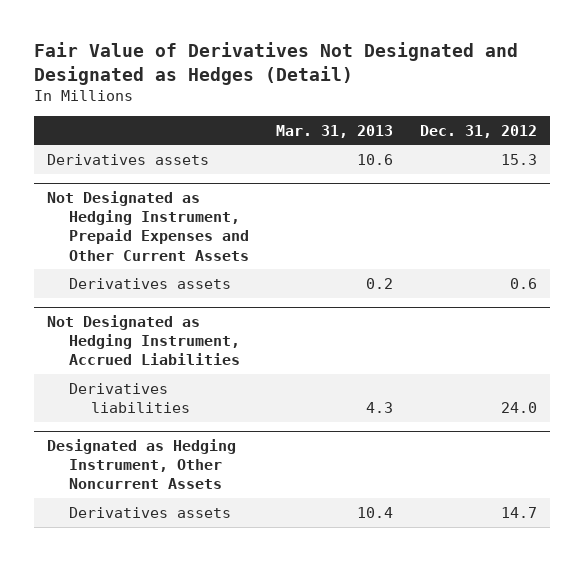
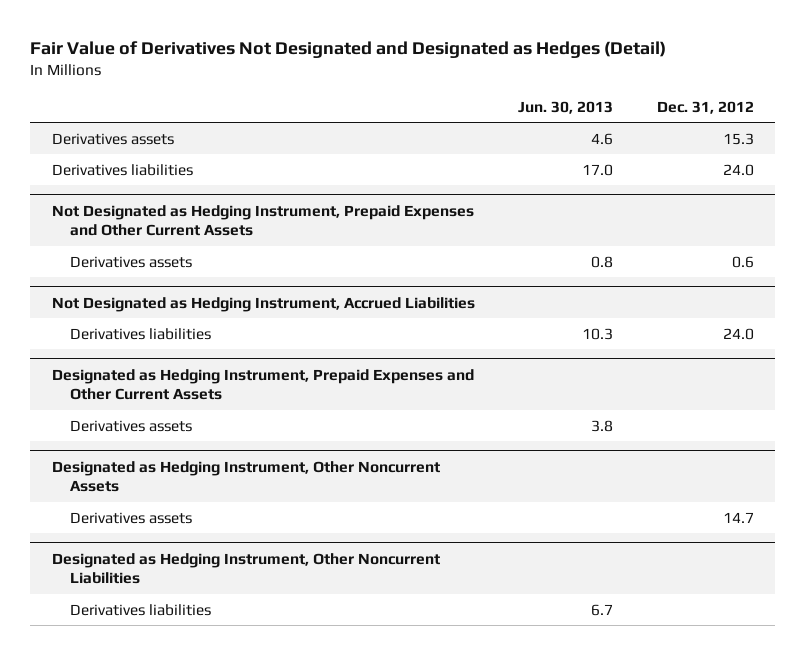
[275,124,393,138] Mar. 31, 2013 -> none
none -> [518,100,614,114] Jun. 30, 2013
none -> [51,163,193,176] Derivatives liabilities
none -> [51,368,474,401] Designated as Hedging Instrument, Prepaid Expenses and Other Current Assets
none -> [70,419,193,432] Derivatives assets
none -> [51,552,440,585] Designated as Hedging Instrument, Other Noncurrent Liabilities
none -> [70,603,212,616] Derivatives liabilities

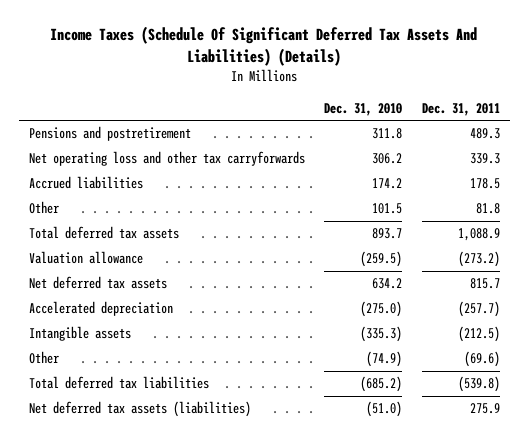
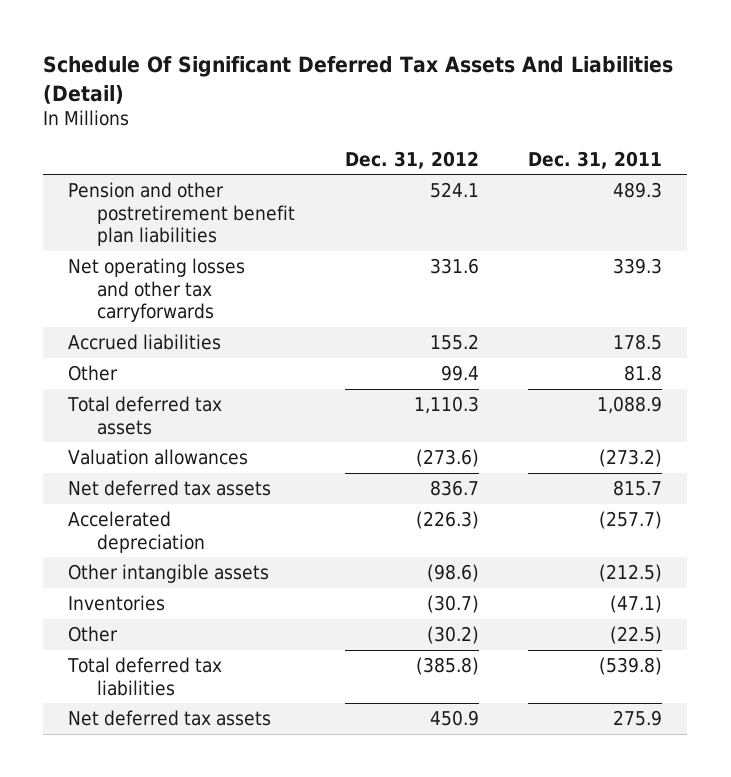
[50,26,478,67] Income Taxes (Schedule Of Significant Deferred Tax Assets And Liabilities) (Details) -> [43,55,674,104] Schedule Of Significant Deferred Tax Assets And Liabilities (Detail)
[324,102,403,116] Dec. 31, 2010 -> none
none -> [344,150,479,169] Dec. 31, 2012
[28,126,191,142] Pensions and postretirement -> [68,182,295,246] Pension and other postretirement benefit plan liabilities
[28,151,305,167] Net operating loss and other tax carryforwards -> [68,258,246,322] Net operating losses and other tax carryforwards
[28,251,143,265] Valuation allowance -> [68,449,249,466] Valuation allowances
[28,326,131,342] Intangible assets -> [68,564,270,584] Other intangible assets
none -> [68,595,166,612] Inventories
[464,351,501,368] (69.6) -> [610,626,663,645] (22.5)
[28,401,251,418] Net deferred tax assets (liabilities) -> [68,710,272,727] Net deferred tax assets

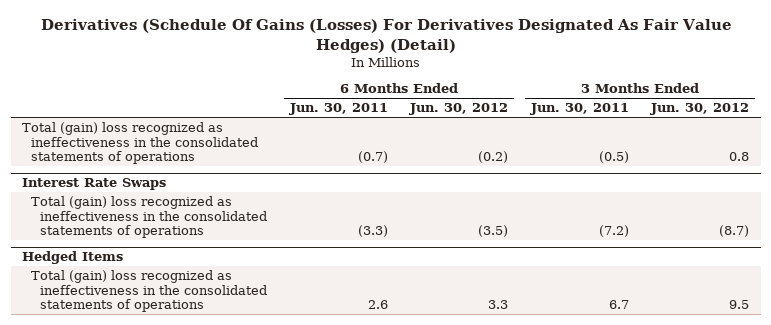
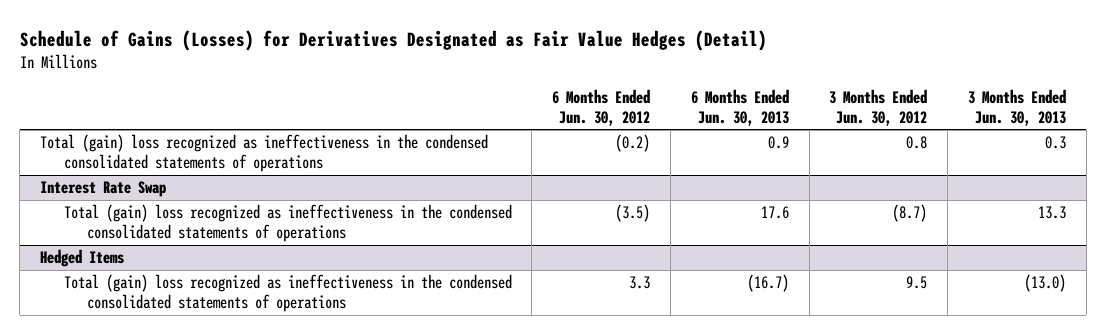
[40,19,732,53] Derivatives (Schedule Of Gains (Losses) For Derivatives Designated As Fair Value Hedges) (Detail) -> [19,29,767,51] Schedule of Gains (Losses) for Derivatives Designated as Fair Value Hedges (Detail)
[288,103,388,116] Jun. 30, 2011 -> none
[529,103,629,116] Jun. 30, 2011 -> none
none -> [690,88,789,126] 6 Months Ended Jun. 30, 2013
none -> [968,88,1067,126] 3 Months Ended Jun. 30, 2013
[22,122,259,164] Total (gain) loss recognized as ineffectiveness in the consolidated statements of operations -> [40,134,489,173] Total (gain) loss recognized as ineffectiveness in the condensed consolidated statements of operations
[22,178,167,191] Interest Rate Swaps -> [40,181,167,198] Interest Rate Swap
[31,196,268,238] Total (gain) loss recognized as ineffectiveness in the consolidated statements of operations -> [63,204,512,243] Total (gain) loss recognized as ineffectiveness in the condensed consolidated statements of operations
[31,270,268,312] Total (gain) loss recognized as ineffectiveness in the consolidated statements of operations -> [63,274,512,313] Total (gain) loss recognized as ineffectiveness in the condensed consolidated statements of operations

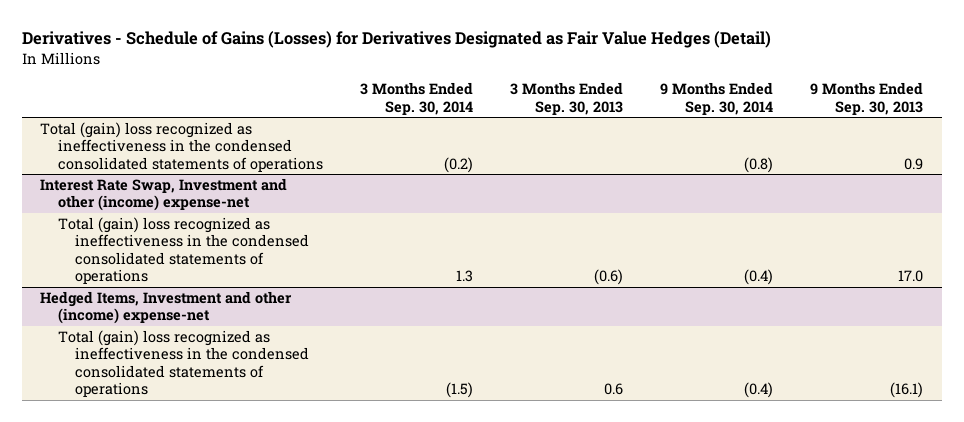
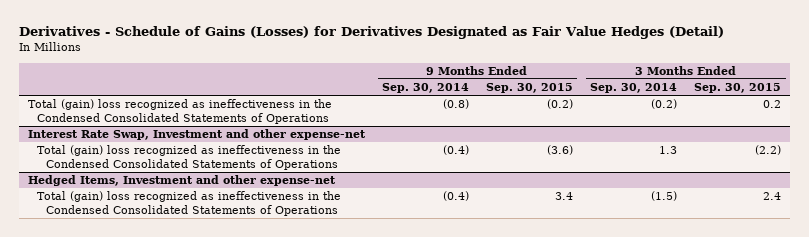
[509,82,623,115] 3 Months Ended Sep. 30, 2013 -> none
[810,82,924,115] 9 Months Ended Sep. 30, 2013 -> none
none -> [485,83,573,94] Sep. 30, 2015
none -> [694,83,782,94] Sep. 30, 2015
[40,121,323,172] Total (gain) loss recognized as ineffectiveness in the condensed consolidated statements of operations -> [27,99,332,124] Total (gain) loss recognized as ineffectiveness in the Condensed Consolidated Statements of Operations
[40,177,288,212] Interest Rate Swap, Investment and other (income) expense-net -> [27,129,366,141] Interest Rate Swap, Investment and other expense-net
[57,216,309,285] Total (gain) loss recognized as ineffectiveness in the condensed consolidated statements of operations -> [36,145,341,170] Total (gain) loss recognized as ineffectiveness in the Condensed Consolidated Statements of Operations
[40,290,293,325] Hedged Items, Investment and other (income) expense-net -> [27,175,336,187] Hedged Items, Investment and other expense-net
[57,329,309,398] Total (gain) loss recognized as ineffectiveness in the condensed consolidated statements of operations -> [36,191,341,216] Total (gain) loss recognized as ineffectiveness in the Condensed Consolidated Statements of Operations

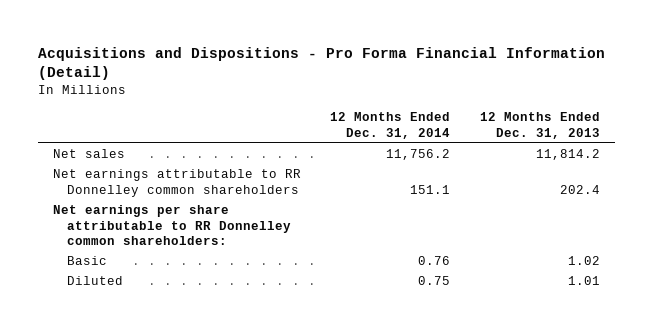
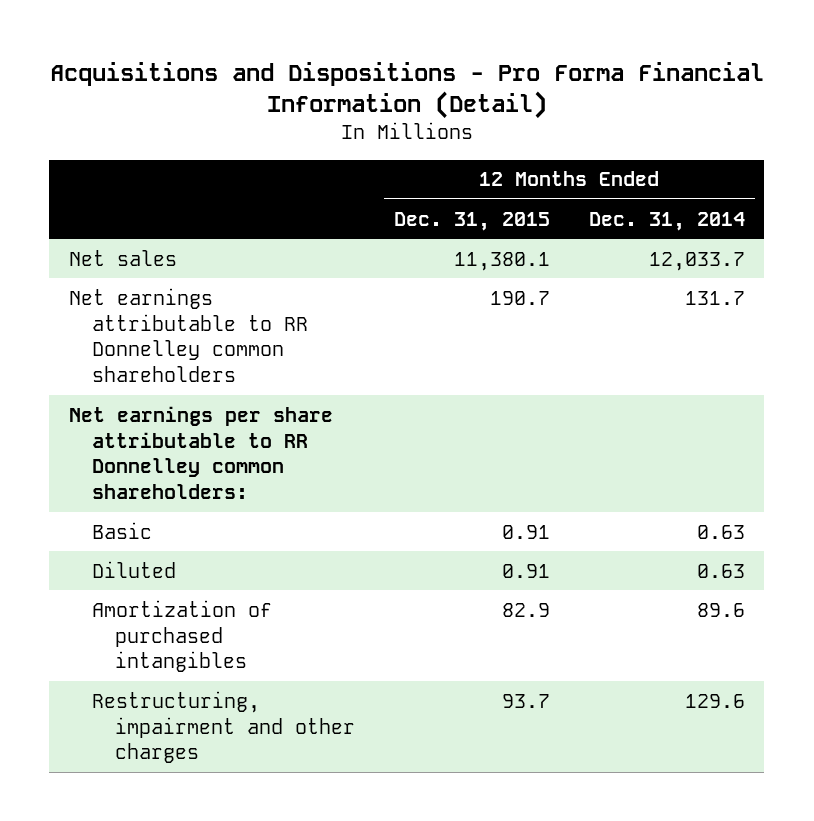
[480,112,601,139] 12 Months Ended Dec. 31, 2013 -> none
none -> [393,211,550,231] Dec. 31, 2015
[386,149,451,161] 11,756.2 -> [648,251,745,271] 12,033.7
[410,184,451,194] 151.1 -> [684,290,745,305] 131.7
[418,256,451,266] 0.76 -> [696,524,745,539] 0.63
[418,276,451,286] 0.75 -> [696,563,745,578] 0.63
none -> [91,599,272,673] Amortization of purchased intangibles
none -> [91,690,355,764] Restructuring, impairment and other charges

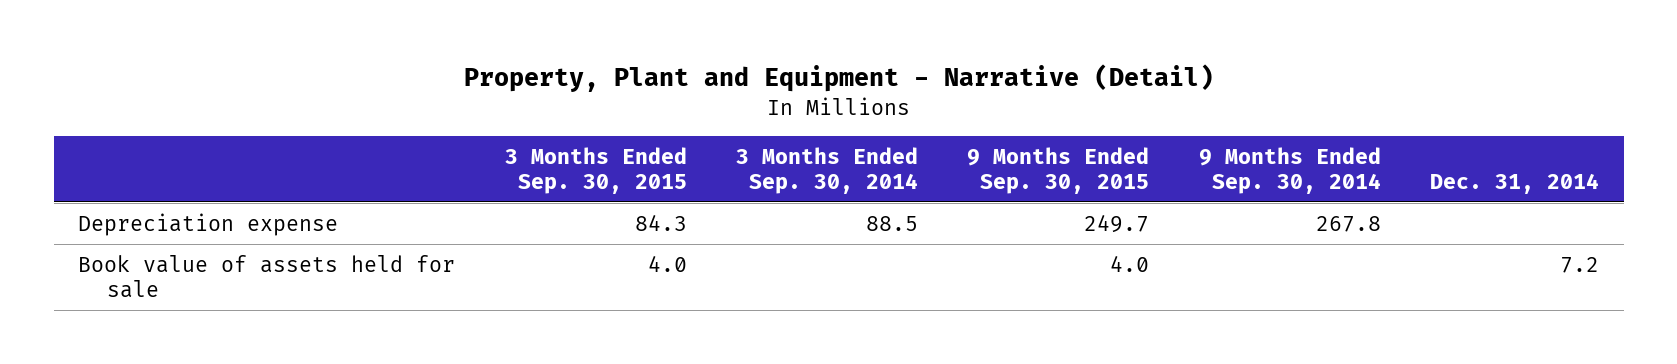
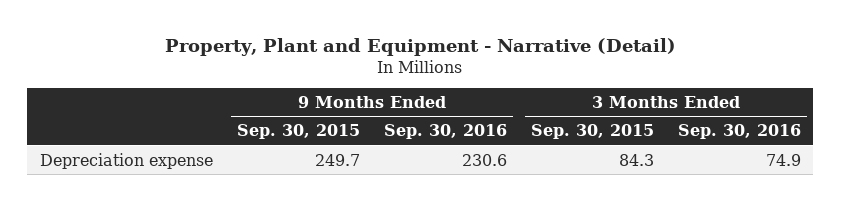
[735,147,918,194] 3 Months Ended Sep. 30, 2014 -> none
[1198,147,1381,194] 9 Months Ended Sep. 30, 2014 -> none
[1430,172,1600,194] Dec. 31, 2014 -> none
none -> [383,124,507,140] Sep. 30, 2016
none -> [678,124,802,140] Sep. 30, 2016
[78,255,456,298] Book value of assets held for sale -> none

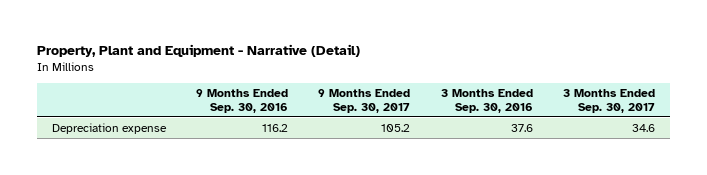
[236,124,360,140] Sep. 30, 2015 -> none
[530,124,654,140] Sep. 30, 2015 -> none
none -> [318,89,411,113] 9 Months Ended Sep. 30, 2017
none -> [562,89,655,113] 3 Months Ended Sep. 30, 2017
[461,153,507,166] 230.6 -> [262,123,289,132] 116.2
[766,153,802,166] 74.9 -> [510,123,533,132] 37.6

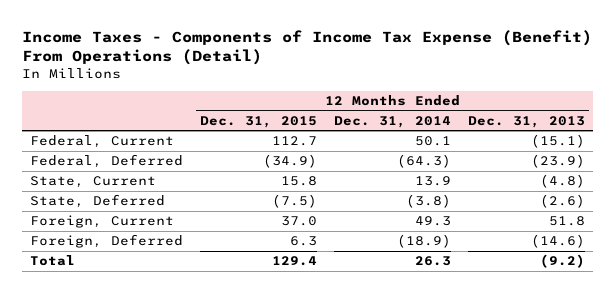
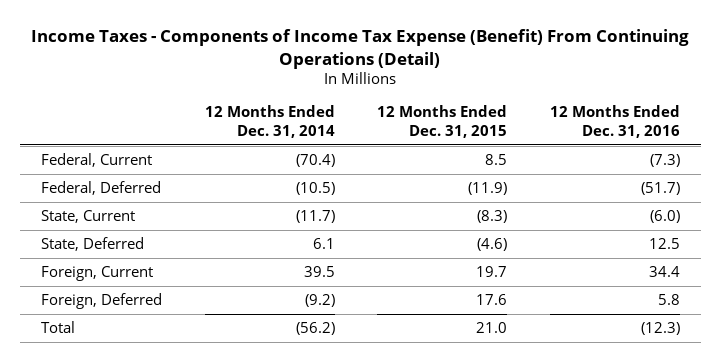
[21,29,592,66] Income Taxes - Components of Income Tax Expense (Benefit) From Operations (Detail) -> [31,29,690,69] Income Taxes - Components of Income Tax Expense (Benefit) From Continuing Operations (Detail)
[468,115,586,128] Dec. 31, 2013 -> none
none -> [549,105,680,138] 12 Months Ended Dec. 31, 2016
[272,136,318,147] 112.7 -> [485,154,508,166] 8.5
[415,136,452,147] 50.1 -> [295,154,335,168] (70.4)
[263,154,318,169] (34.9) -> [468,182,508,196] (11.9)
[397,154,452,169] (64.3) -> [295,182,335,196] (10.5)
[281,176,318,187] 15.8 -> [477,210,508,224] (8.3)
[415,176,452,187] 13.9 -> [295,210,335,224] (11.7)
[272,194,318,209] (7.5) -> [477,238,508,252] (4.6)
[406,194,452,209] (3.8) -> [312,238,335,250] 6.1
[281,216,318,227] 37.0 -> [476,266,508,278] 19.7
[415,216,452,227] 49.3 -> [303,266,335,278] 39.5
[290,236,318,247] 6.3 -> [476,294,508,306] 17.6
[397,234,452,249] (18.9) -> [304,294,335,308] (9.2)
[272,256,318,267] 129.4 -> [476,322,508,334] 21.0
[415,256,452,267] 26.3 -> [295,322,335,336] (56.2)

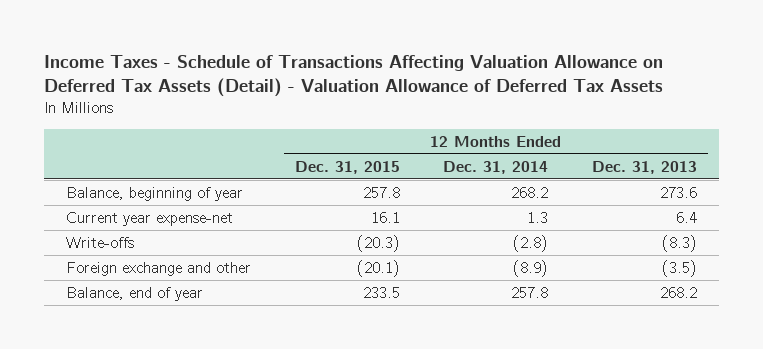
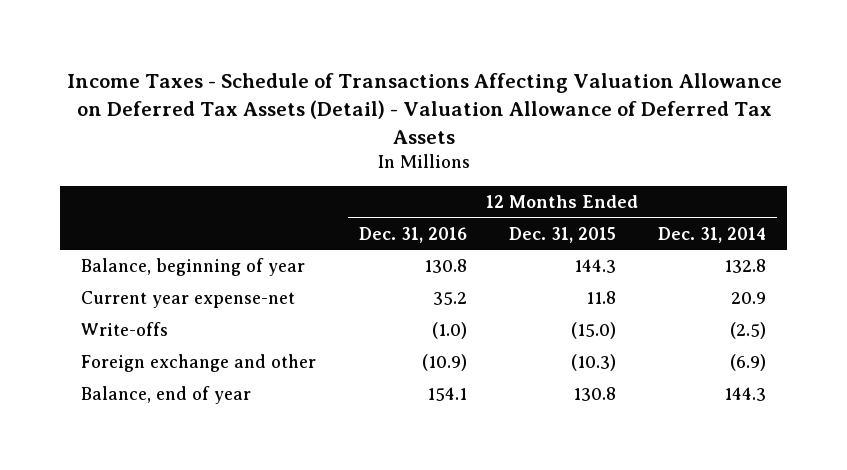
[592,160,698,174] Dec. 31, 2013 -> none
none -> [358,226,467,243] Dec. 31, 2016
[362,186,400,198] 257.8 -> [573,259,616,274] 144.3
[511,186,549,198] 268.2 -> [724,259,767,274] 132.8
[370,211,400,223] 16.1 -> [585,291,616,305] 11.8
[527,211,549,223] 1.3 -> [731,292,767,305] 20.9
[356,234,400,252] (20.3) -> [570,322,616,340] (15.0)
[513,234,549,252] (2.8) -> [730,322,767,340] (2.5)
[356,259,400,277] (20.1) -> [570,354,616,372] (10.3)
[513,259,549,277] (8.9) -> [730,354,767,372] (6.9)
[362,286,400,298] 233.5 -> [572,387,616,402] 130.8
[511,286,549,298] 257.8 -> [724,387,767,402] 144.3

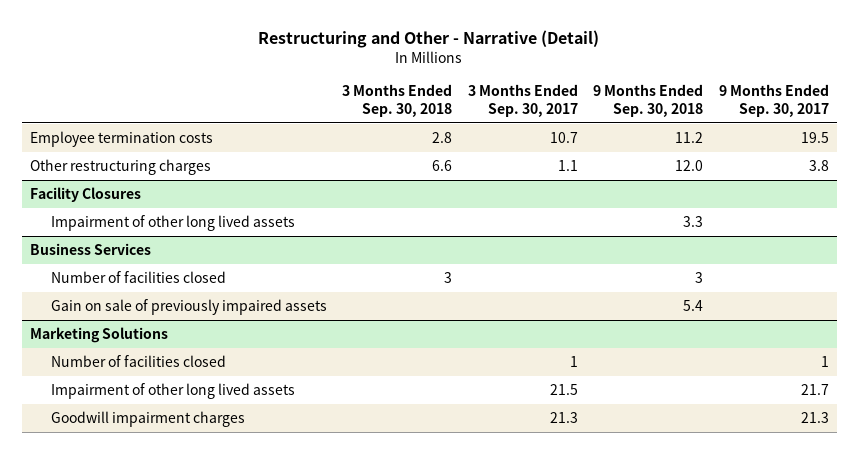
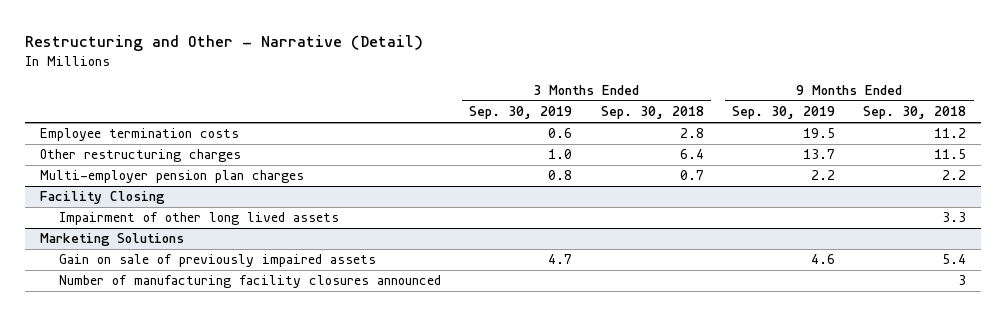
[467,84,578,117] 3 Months Ended Sep. 30, 2017 -> none
[718,84,829,117] 9 Months Ended Sep. 30, 2017 -> none
none -> [469,106,573,120] Sep. 30, 2019
none -> [732,106,836,120] Sep. 30, 2019
[432,160,453,172] 6.6 -> [679,149,704,160] 6.4
[675,160,704,172] 12.0 -> [934,149,967,160] 11.5
none -> [39,170,304,184] Multi-employer pension plan charges
[30,187,142,203] Facility Closures -> [39,191,165,205] Facility Closing
[30,243,152,256] Business Services -> none
[50,271,226,284] Number of facilities closed -> none
[50,299,327,316] Gain on sale of previously impaired assets -> none
[50,355,226,368] Number of facilities closed -> none
[50,383,295,400] Impairment of other long lived assets -> none
[50,411,245,428] Goodwill impairment charges -> none
none -> [58,254,376,268] Gain on sale of previously impaired assets
none -> [58,275,441,289] Number of manufacturing facility closures announced

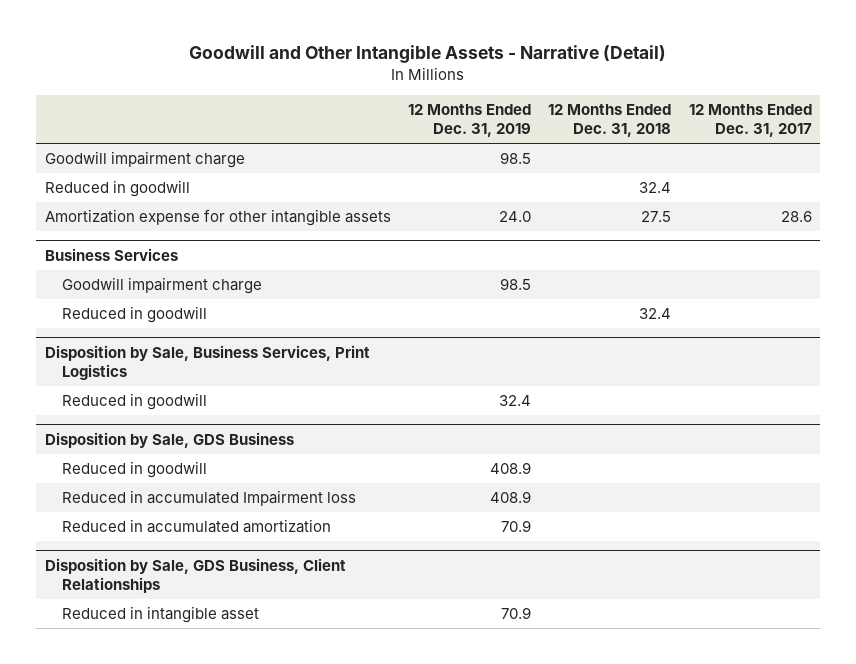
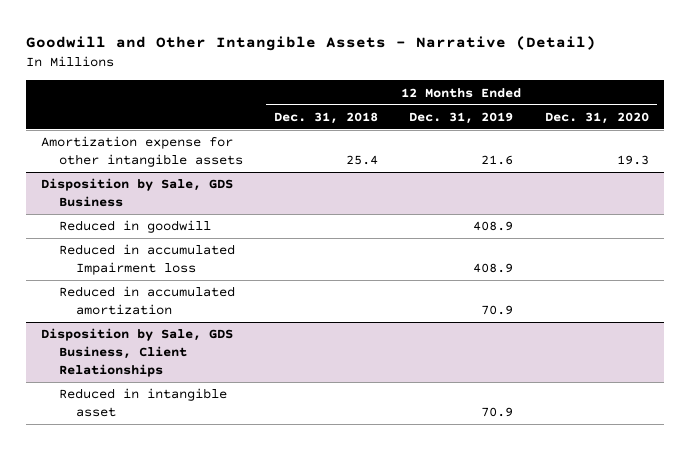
[688,103,812,138] 12 Months Ended Dec. 31, 2017 -> none
none -> [544,111,649,124] Dec. 31, 2020
[44,151,245,169] Goodwill impairment charge -> none
[44,180,190,198] Reduced in goodwill -> none
[44,247,178,261] Business Services -> none
[61,277,262,295] Goodwill impairment charge -> none
[61,306,207,324] Reduced in goodwill -> none
[44,344,370,381] Disposition by Sale, Business Services, Print Logistics -> none
[61,393,207,411] Reduced in goodwill -> none
[499,211,532,223] 24.0 -> [481,155,514,166] 21.6
[641,211,672,223] 27.5 -> [345,155,378,166] 25.4

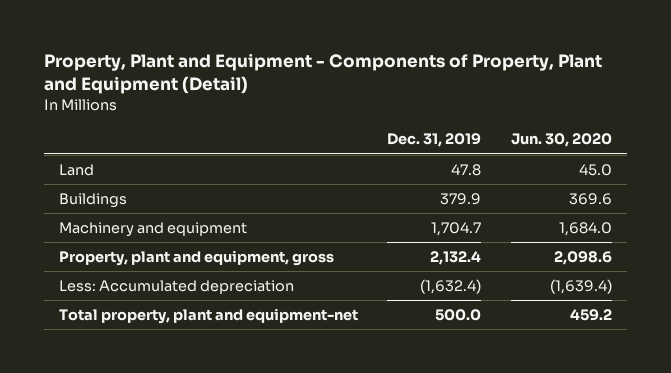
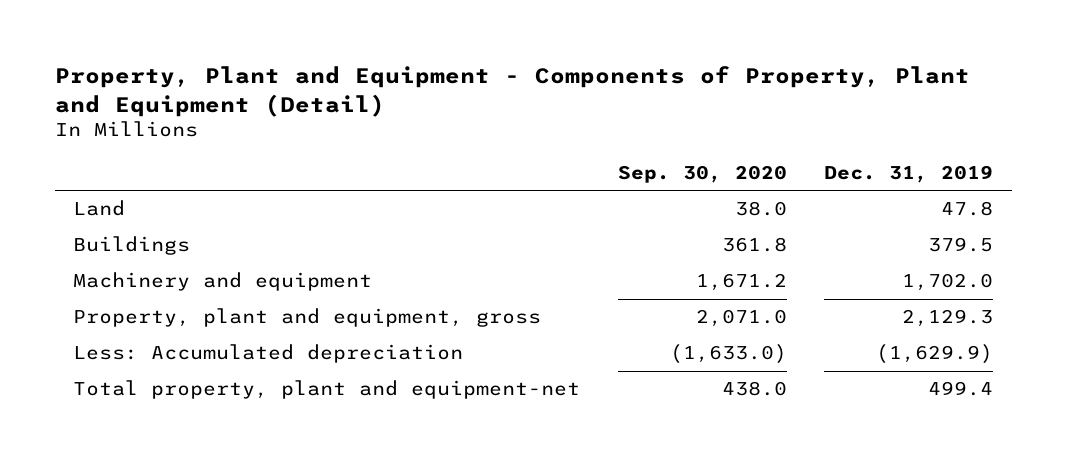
[510,133,612,148] Jun. 30, 2020 -> none
none -> [617,164,787,183] Sep. 30, 2020
[440,192,482,205] 379.9 -> [928,237,994,253] 379.5
[431,221,482,236] 1,704.7 -> [902,273,994,292] 1,702.0
[430,250,482,265] 2,132.4 -> [902,309,994,328] 2,129.3
[420,278,482,294] (1,632.4) -> [876,344,994,365] (1,629.9)
[435,308,482,321] 500.0 -> [928,381,994,397] 499.4

